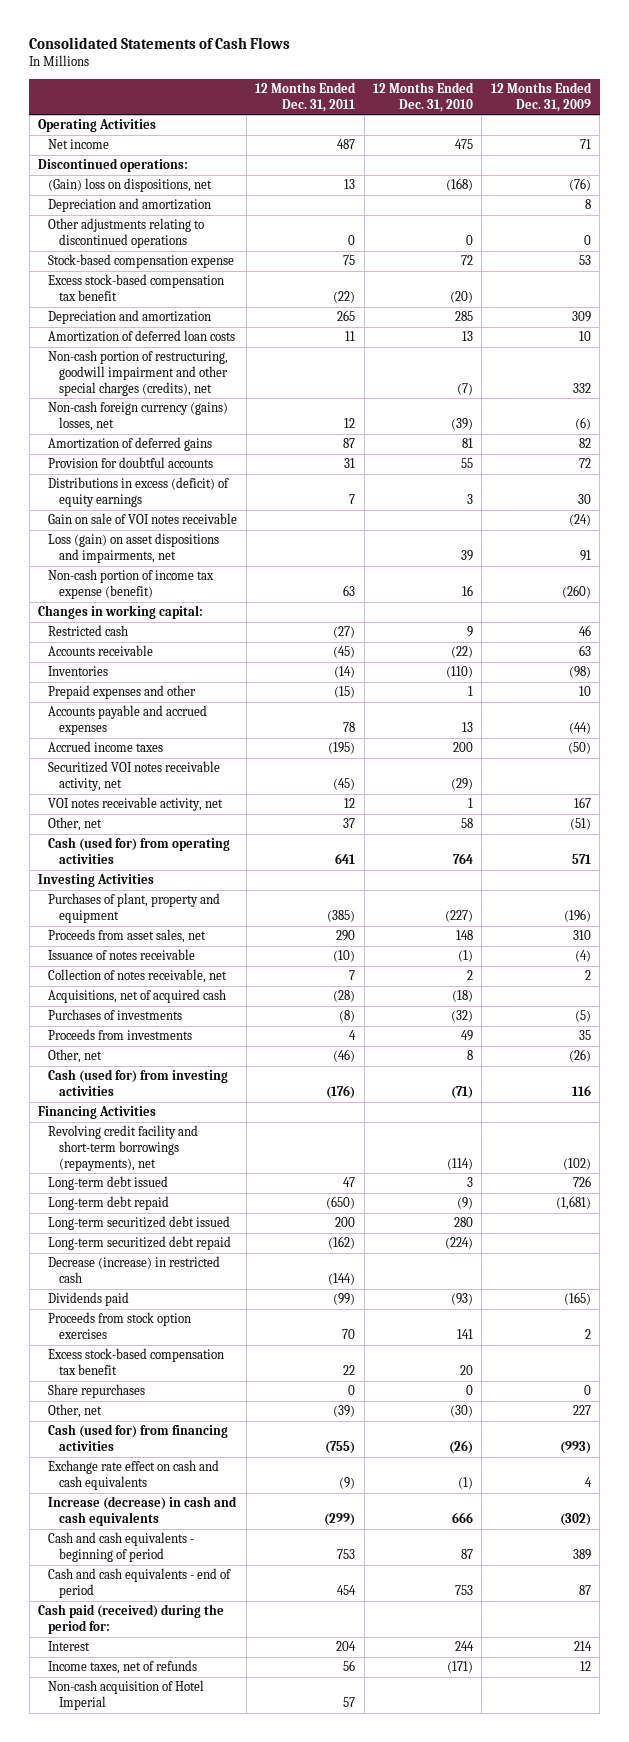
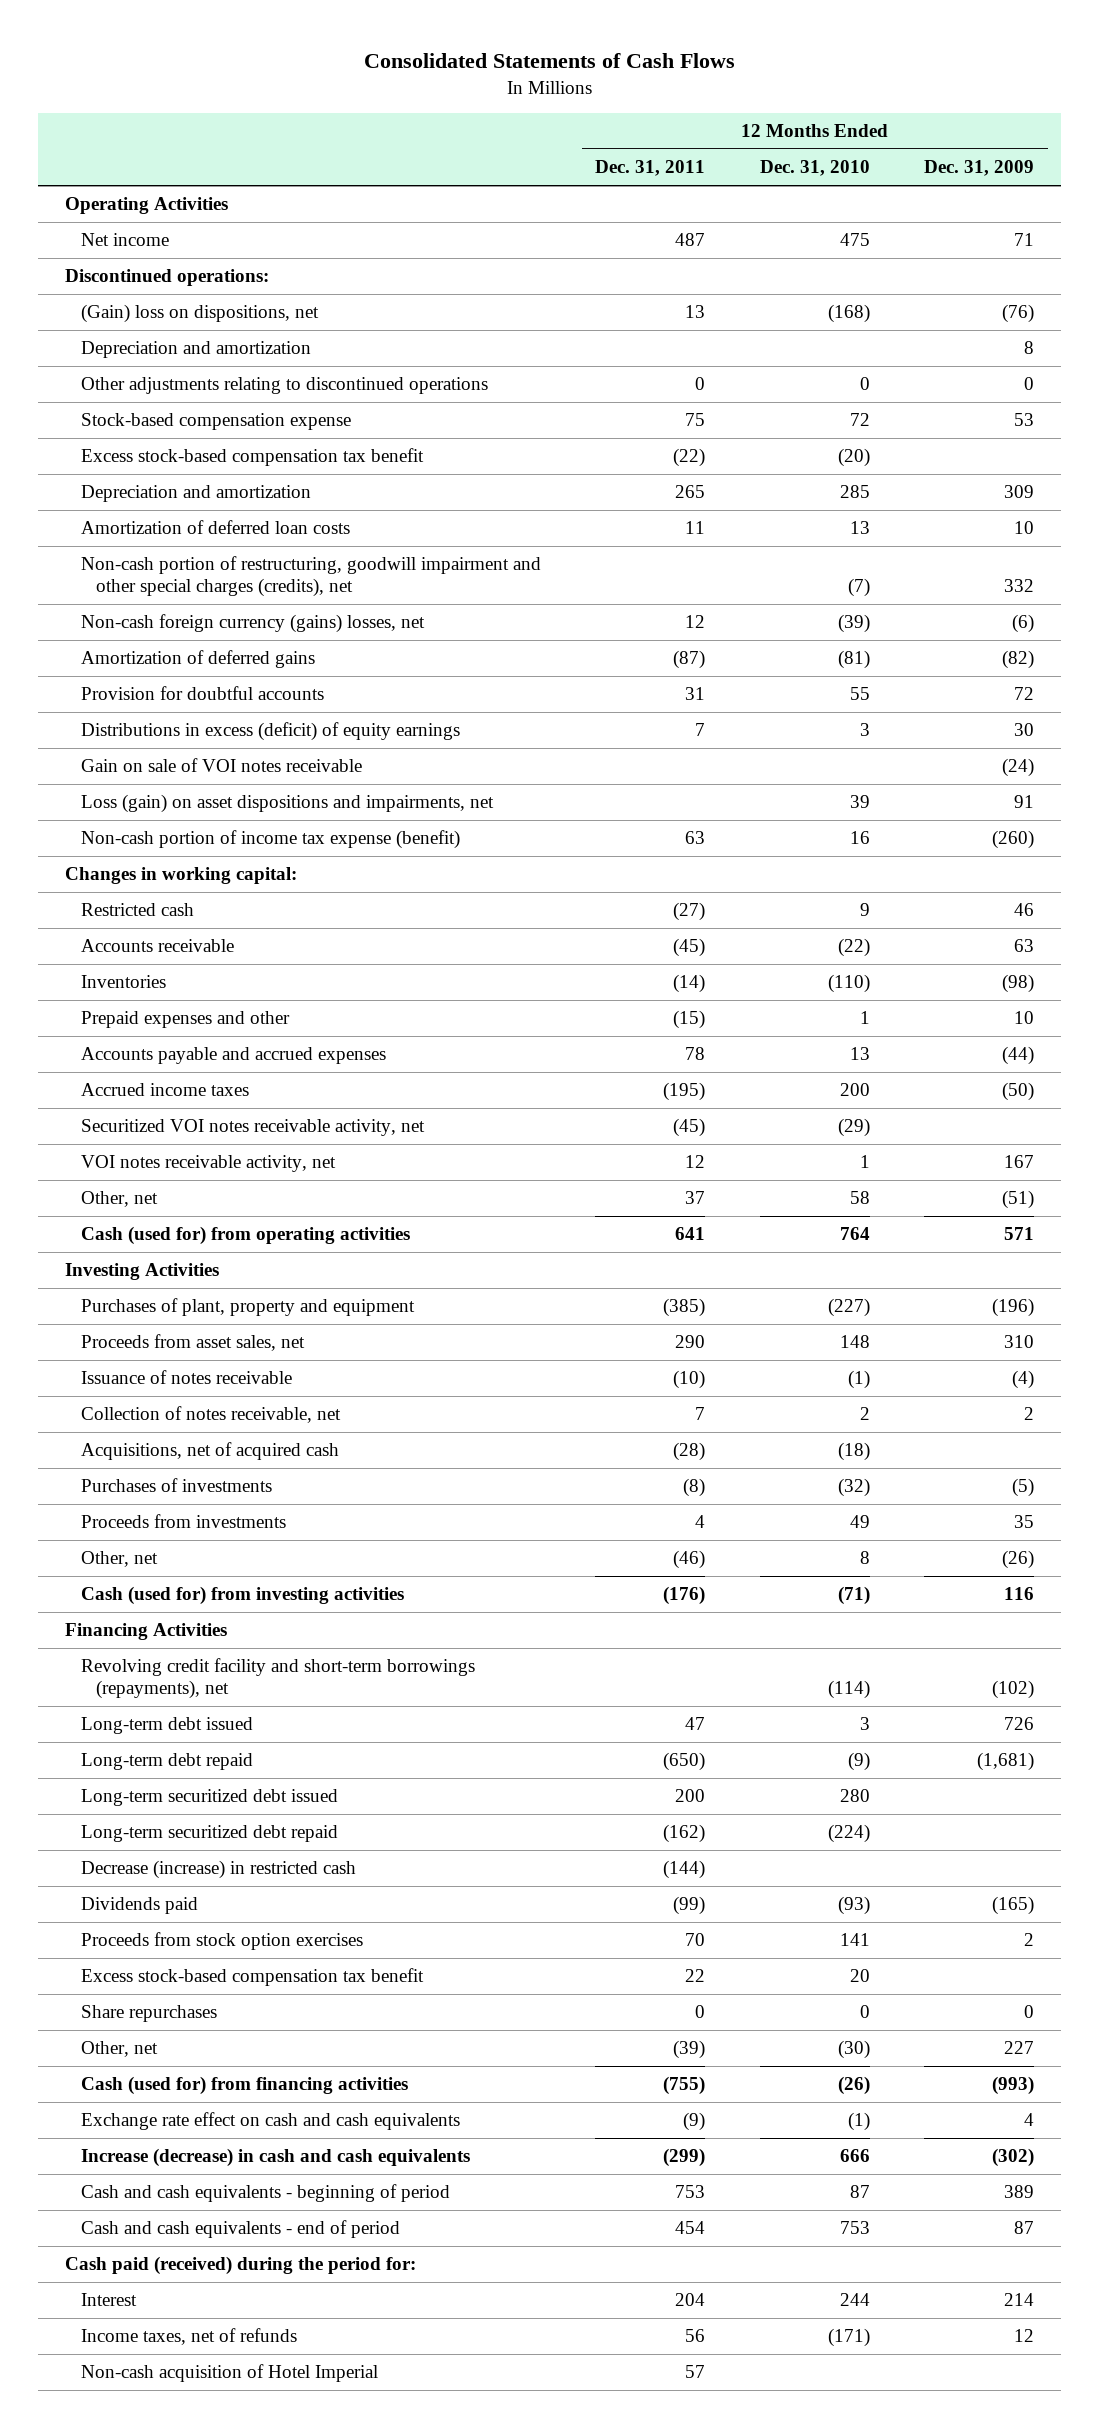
[343,438,356,449] 87 -> [673,650,706,670] (87)
[461,438,473,449] 81 -> [837,650,870,670] (81)
[578,438,591,449] 82 -> [1002,650,1035,670] (82)

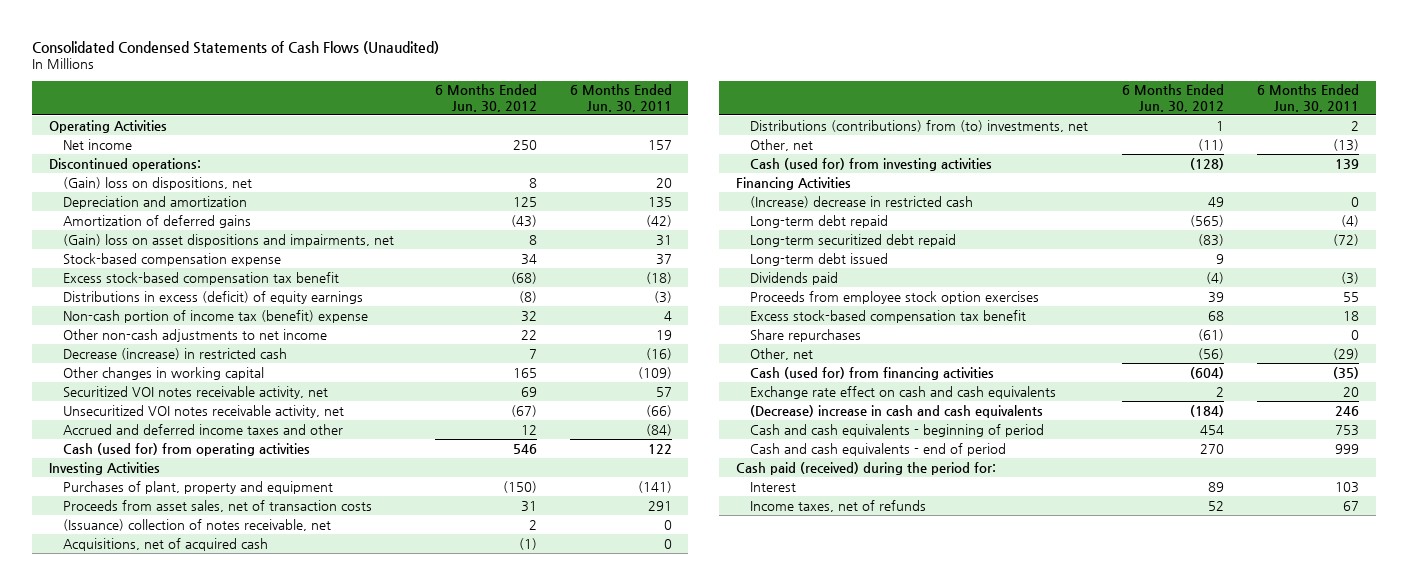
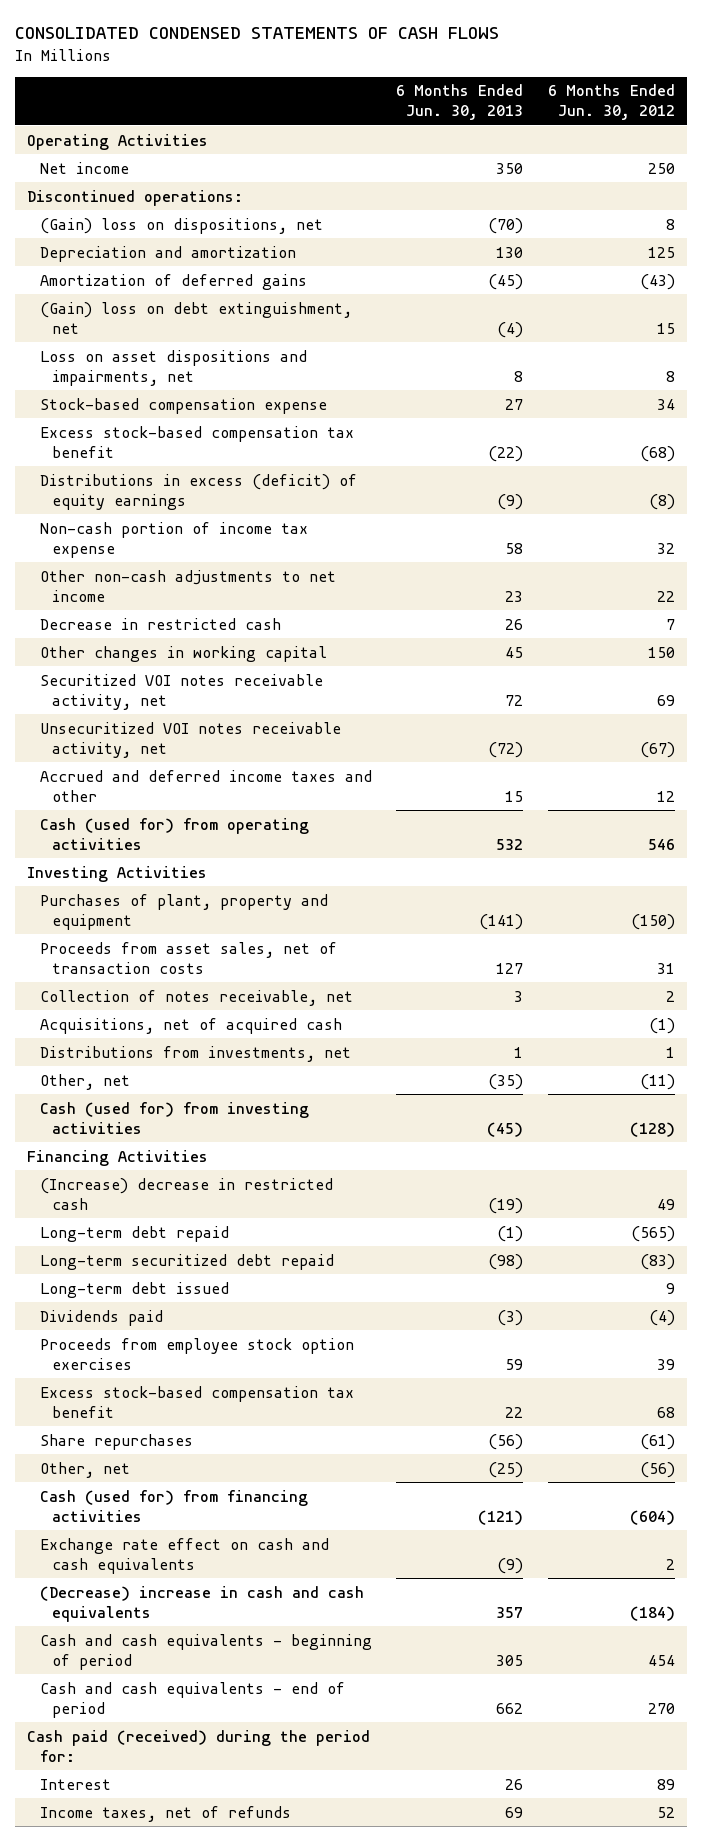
[32,40,440,54] Consolidated Condensed Statements of Cash Flows (Unaudited) -> [14,27,499,40] CONSOLIDATED CONDENSED STATEMENTS OF CASH FLOWS
[569,84,672,112] 6 Months Ended Jun. 30, 2011 -> none
none -> [396,84,524,121] 6 Months Ended Jun. 30, 2013
none -> [39,301,352,334] (Gain) loss on debt extinguishment, net
[63,233,395,247] (Gain) loss on asset dispositions and impairments, net -> [39,349,307,386] Loss on asset dispositions and impairments, net
[63,309,369,323] Non-cash portion of income tax (benefit) expense -> [39,521,308,558] Non-cash portion of income tax expense
[63,347,288,360] Decrease (increase) in restricted cash -> [39,617,281,630] Decrease in restricted cash
[512,367,537,378] 165 -> [647,646,675,658] 150
[63,518,332,531] (Issuance) collection of notes receivable, net -> [39,989,353,1006] Collection of notes receivable, net
[750,119,1089,132] Distributions (contributions) from (to) investments, net -> [39,1045,351,1062] Distributions from investments, net

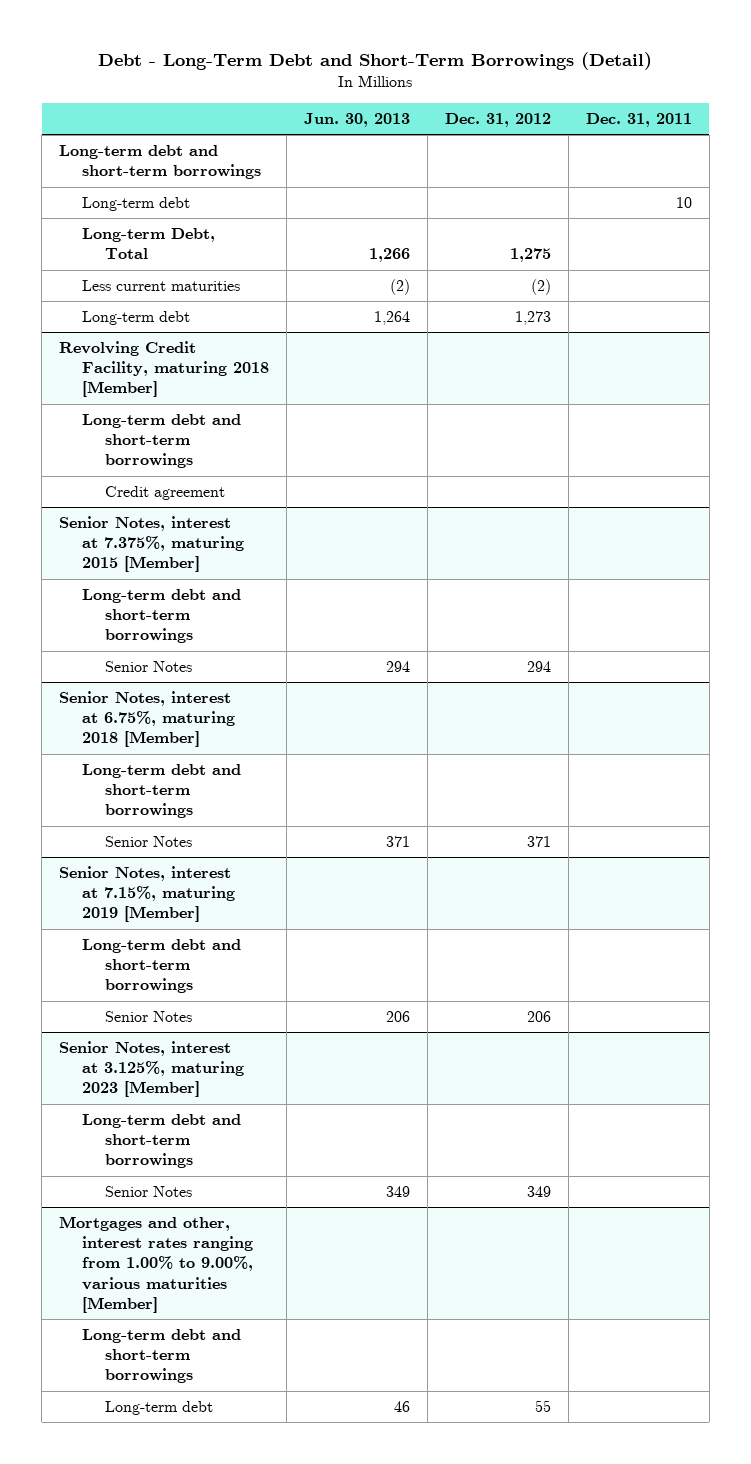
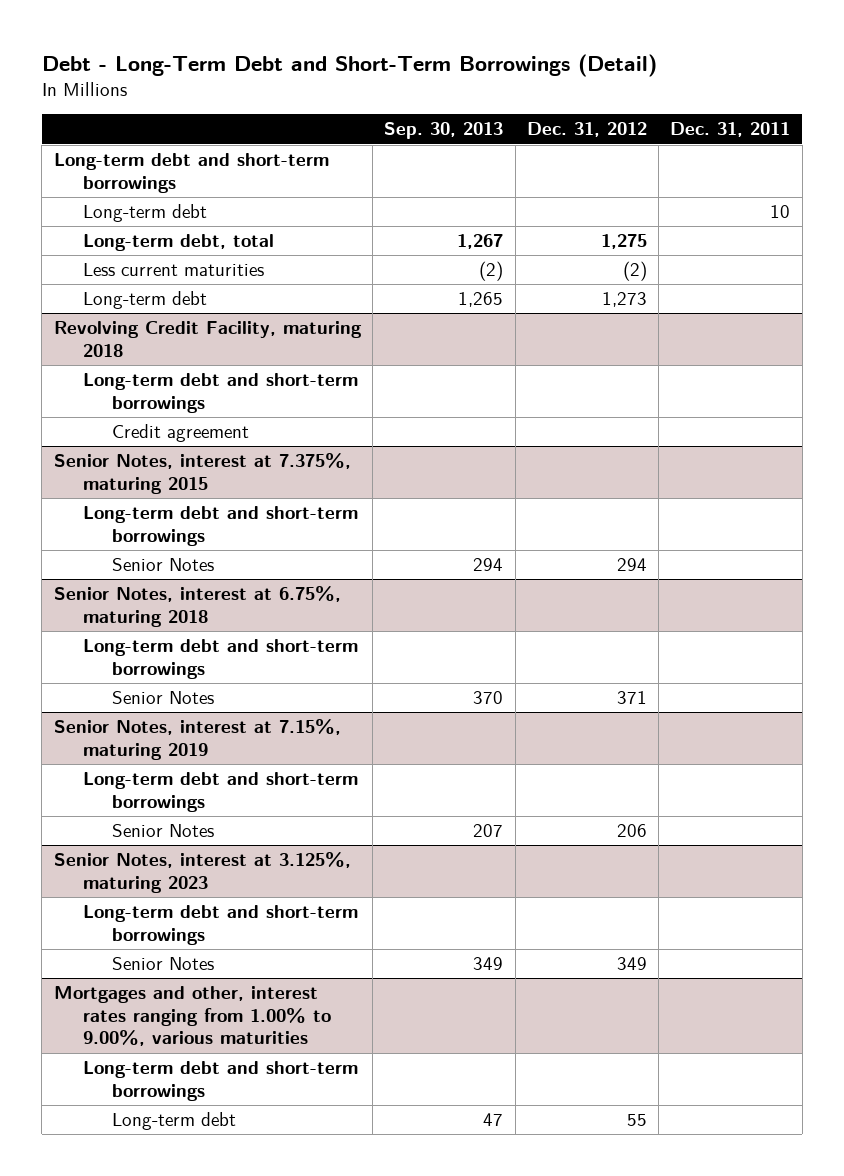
[303,112,410,127] Jun. 30, 2013 -> none
none -> [384,122,504,140] Sep. 30, 2013
[81,228,215,260] Long-term Debt, Total -> [82,234,274,252] Long-term debt, total
[59,341,269,398] Revolving Credit Facility, maturing 2018 [Member] -> [53,321,362,357] Revolving Credit Facility, maturing 2018
[59,516,244,573] Senior Notes, interest at 7.375%, maturing 2015 [Member] -> [53,453,351,494] Senior Notes, interest at 7.375%, maturing 2015
[59,691,235,748] Senior Notes, interest at 6.75%, maturing 2018 [Member] -> [53,586,341,627] Senior Notes, interest at 6.75%, maturing 2018
[59,866,235,923] Senior Notes, interest at 7.15%, maturing 2019 [Member] -> [53,719,341,760] Senior Notes, interest at 7.15%, maturing 2019
[59,1041,244,1098] Senior Notes, interest at 3.125%, maturing 2023 [Member] -> [53,852,351,893] Senior Notes, interest at 3.125%, maturing 2023
[59,1216,253,1313] Mortgages and other, interest rates ranging from 1.00% to 9.00%, various maturities [Member] -> [53,986,331,1047] Mortgages and other, interest rates ranging from 1.00% to 9.00%, various maturities

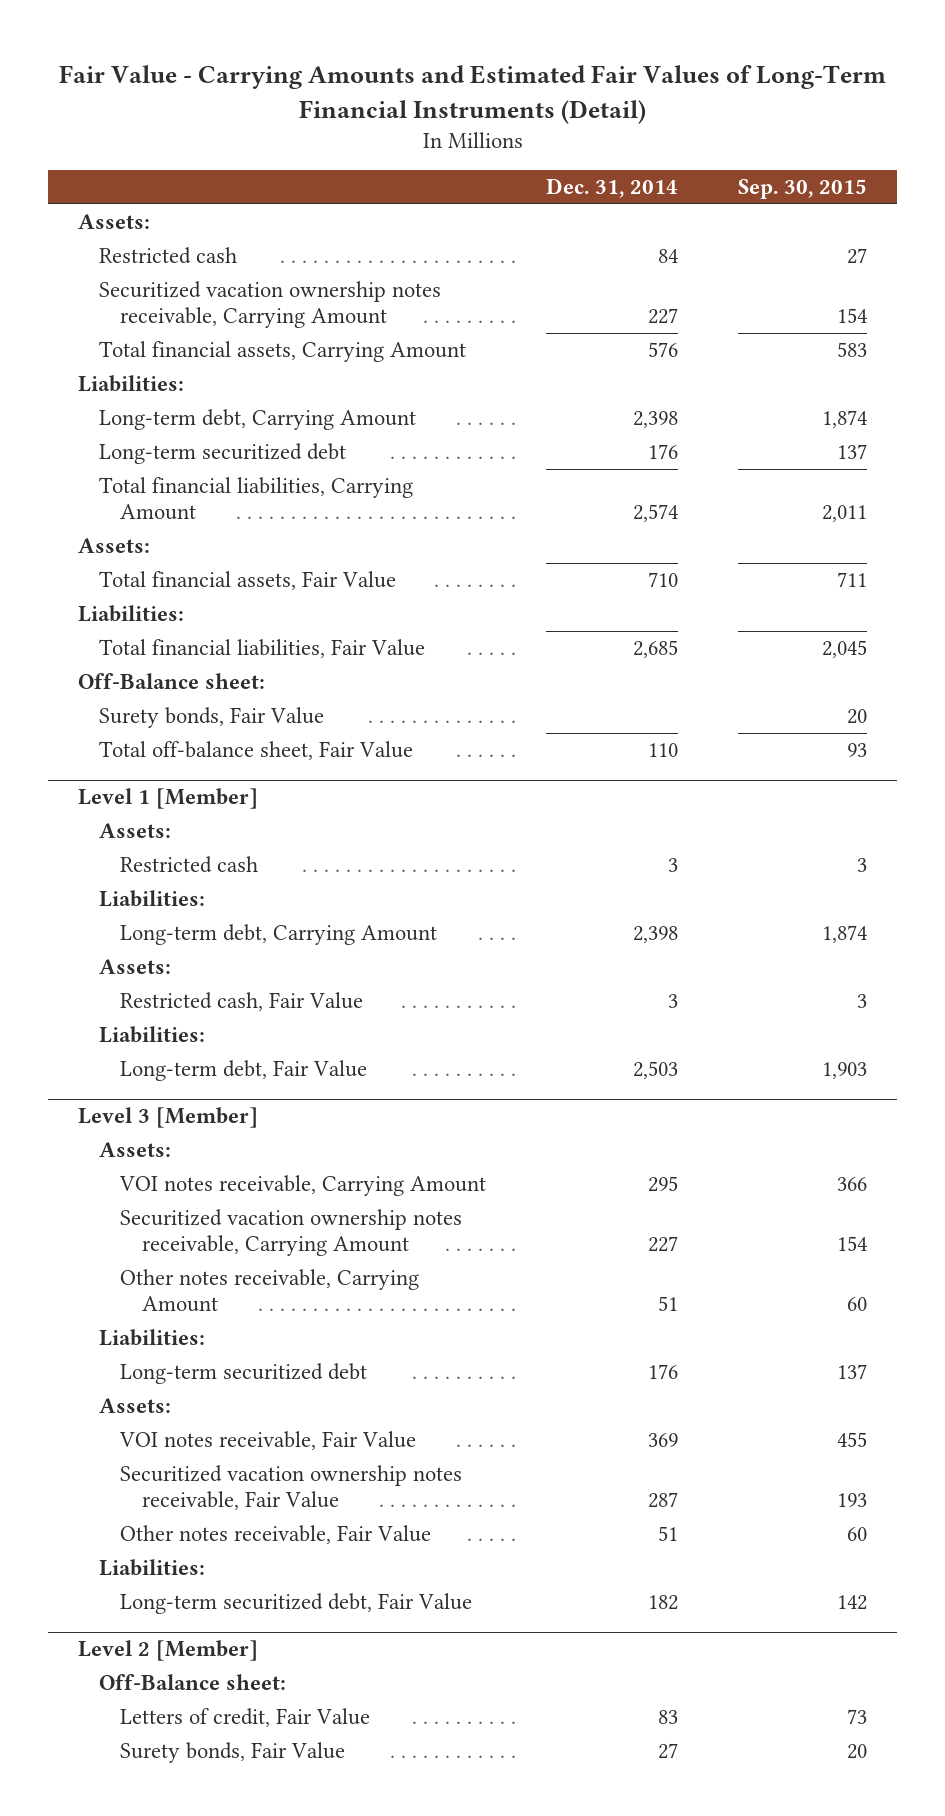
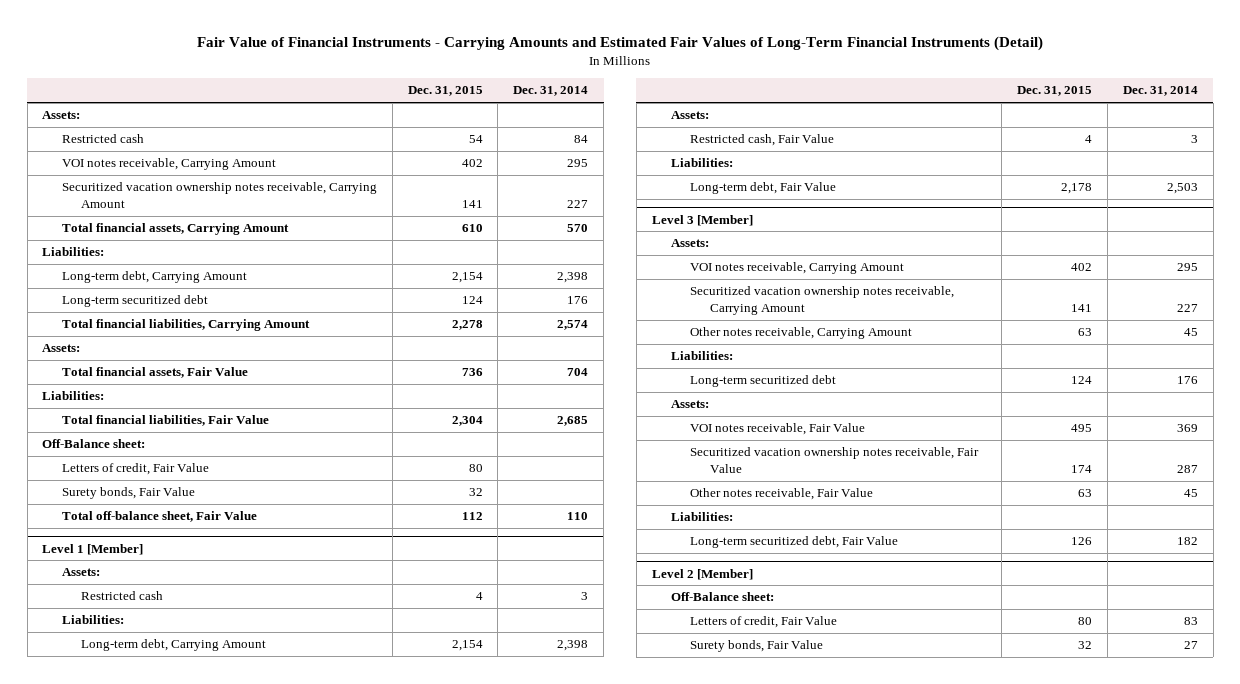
[58,64,886,124] Fair Value - Carrying Amounts and Estimated Fair Values of Long-Term Financial Instruments (Detail) -> [197,36,1044,52] Fair Value of Financial Instruments - Carrying Amounts and Estimated Fair Values of Long-Term Financial Instruments (Detail)
[738,179,868,200] Sep. 30, 2015 -> none
none -> [407,86,483,97] Dec. 31, 2015
none -> [61,158,276,171] VOI notes receivable, Carrying Amount
[648,342,679,358] 576 -> [567,224,589,233] 570
[648,572,679,588] 710 -> [567,368,589,377] 704
none -> [61,463,209,476] Letters of credit, Fair Value
[658,1296,679,1312] 51 -> [1183,328,1198,337] 45
[658,1526,679,1542] 51 -> [1183,489,1198,498] 45

